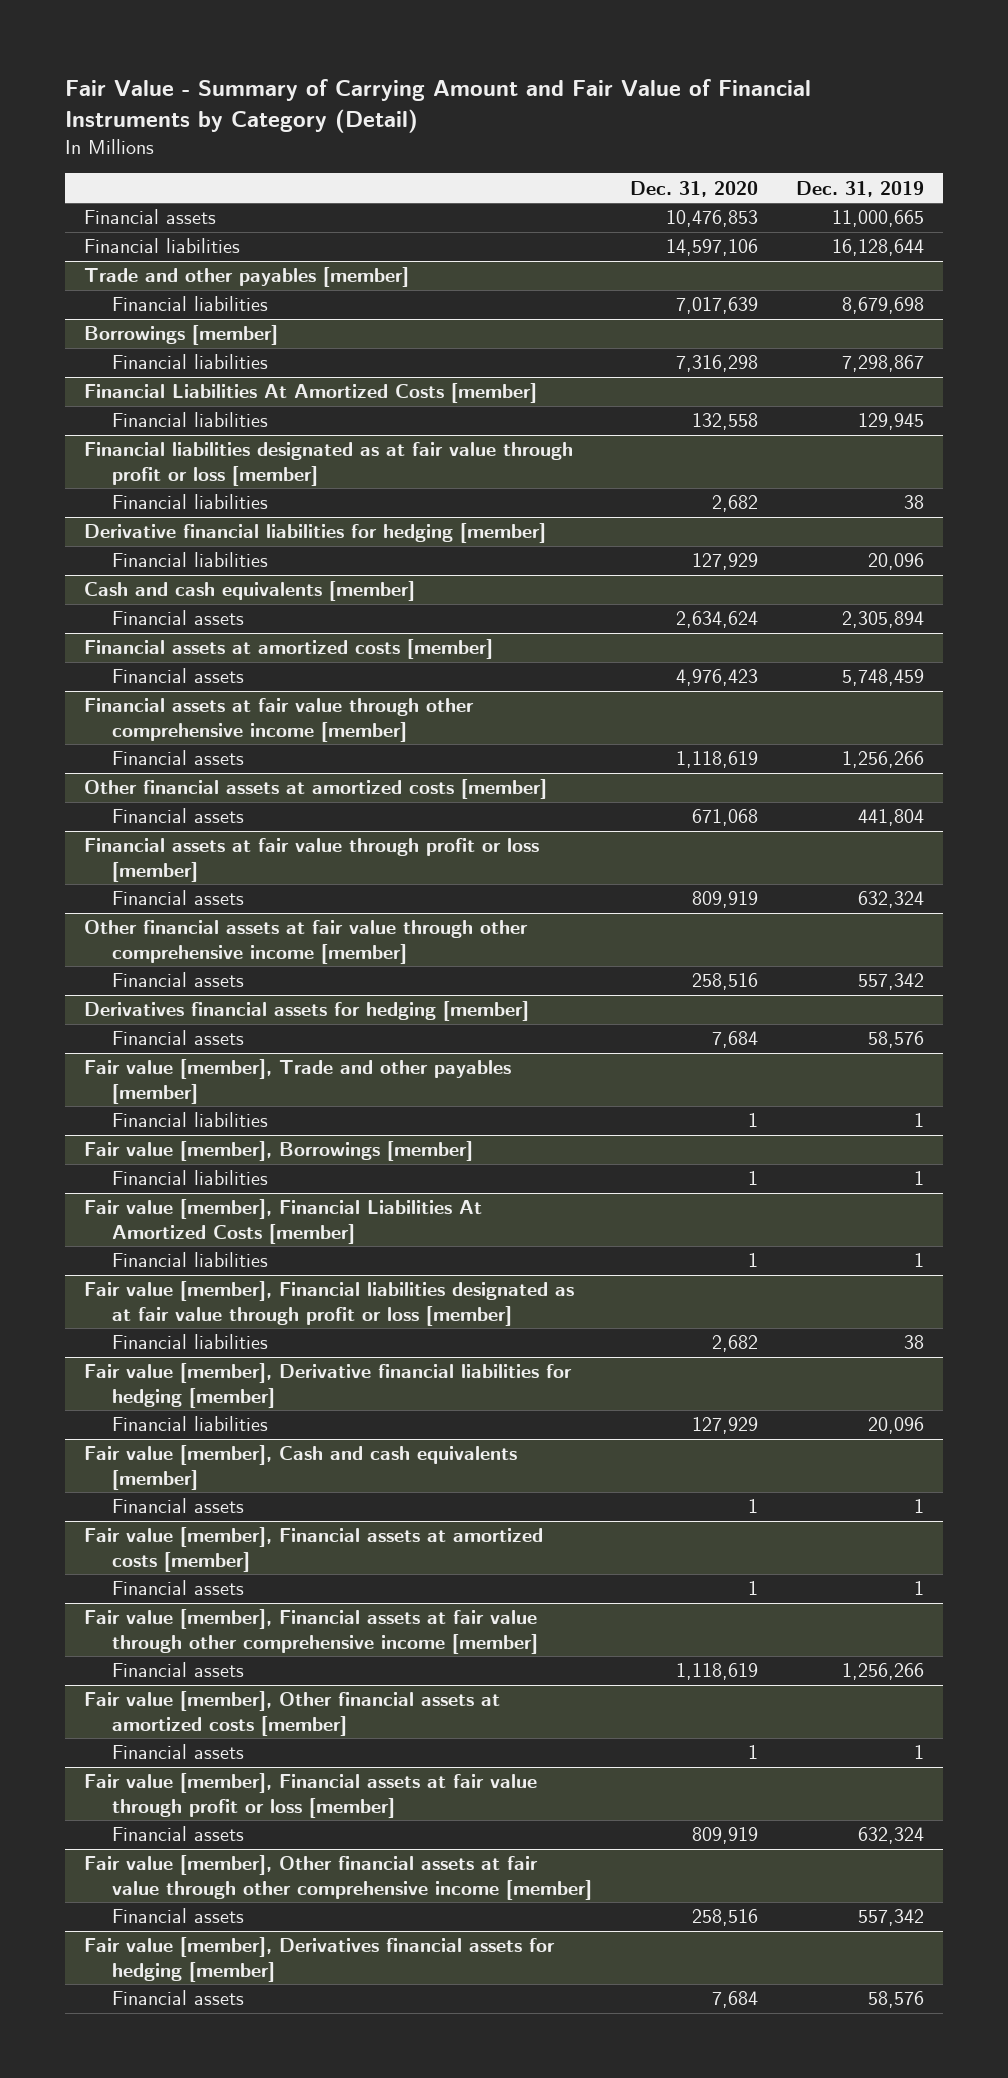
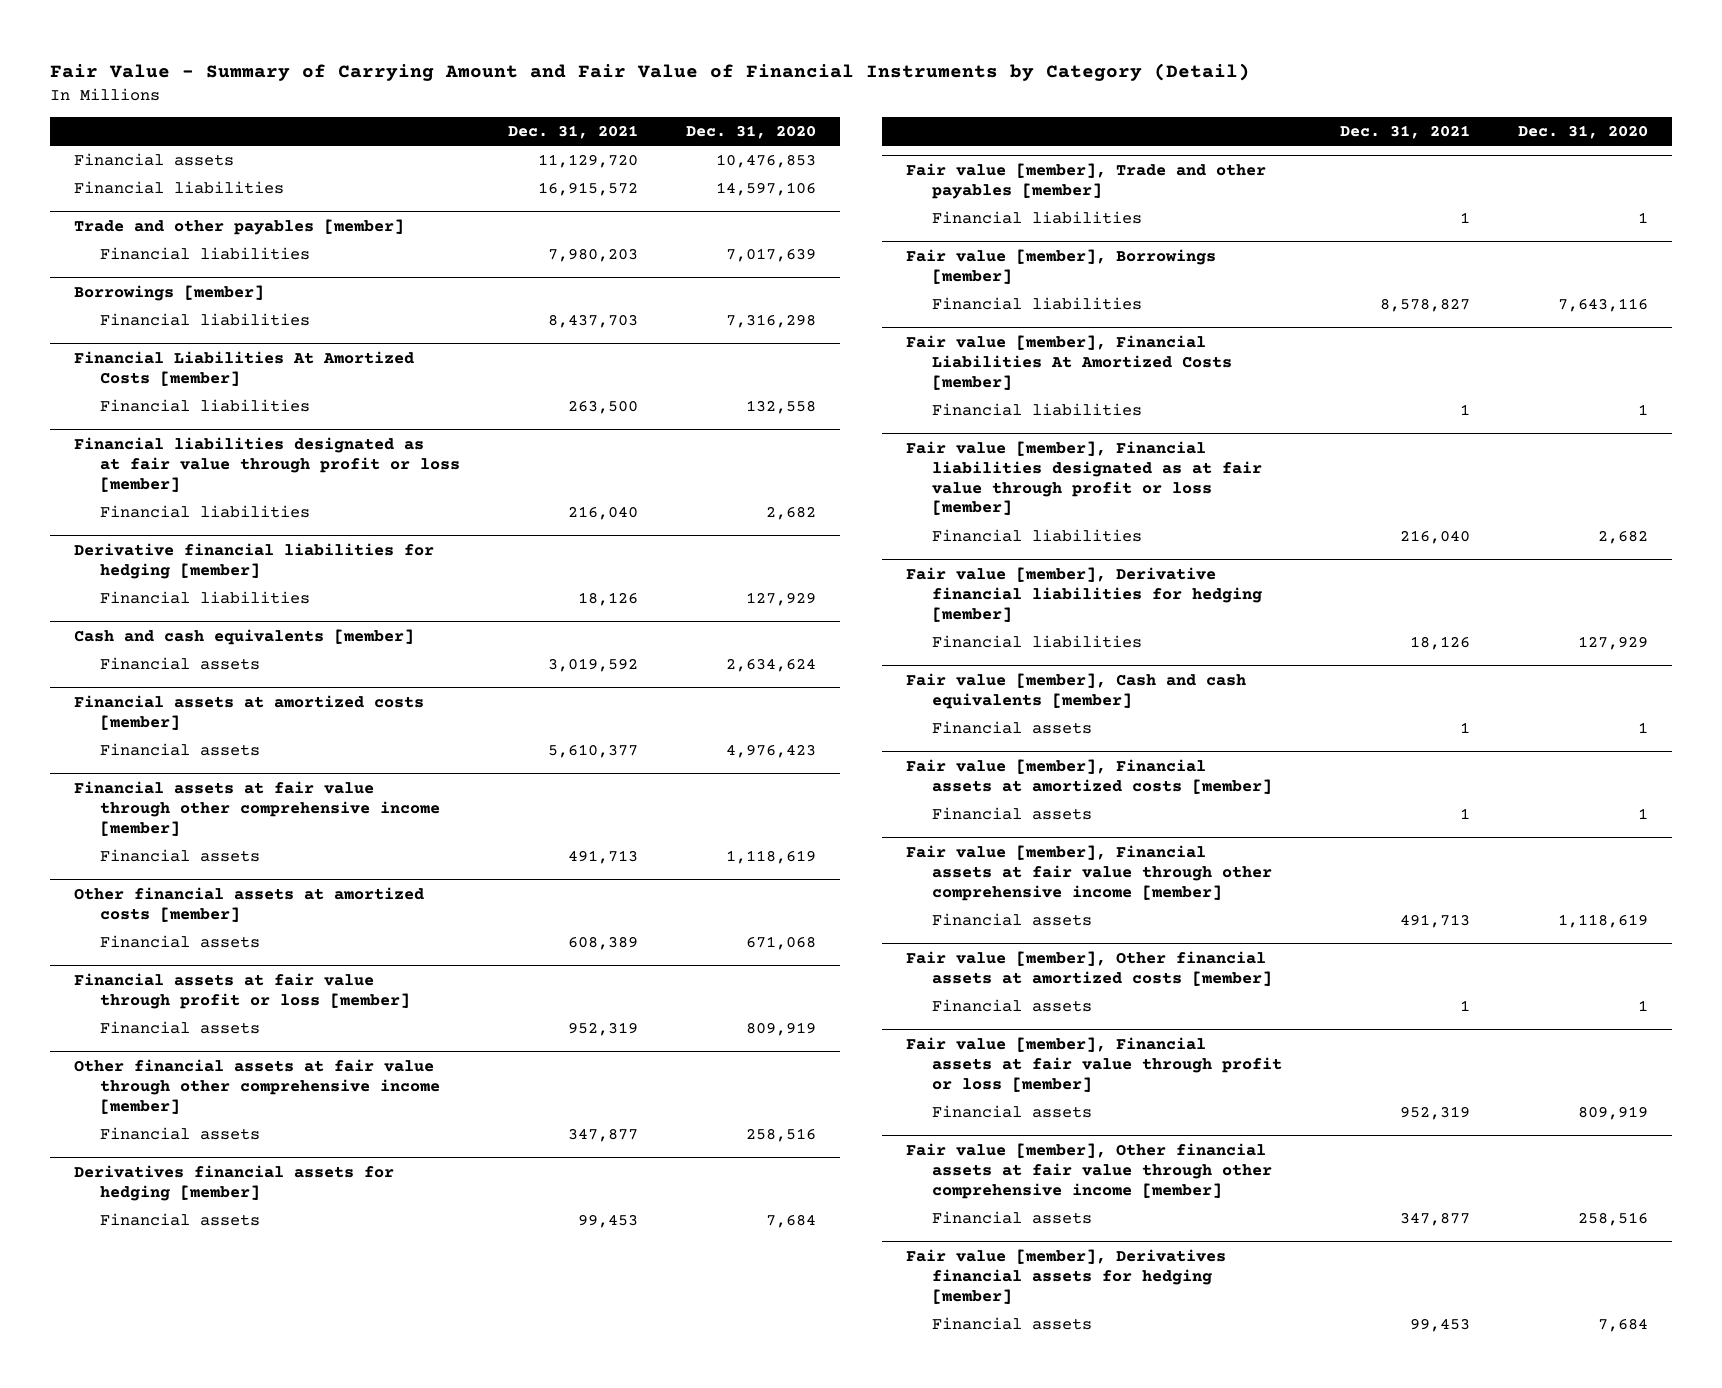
[795,180,924,197] Dec. 31, 2019 -> none
none -> [507,124,638,139] Dec. 31, 2021
[747,1171,758,1186] 1 -> [1557,298,1648,313] 7,643,116

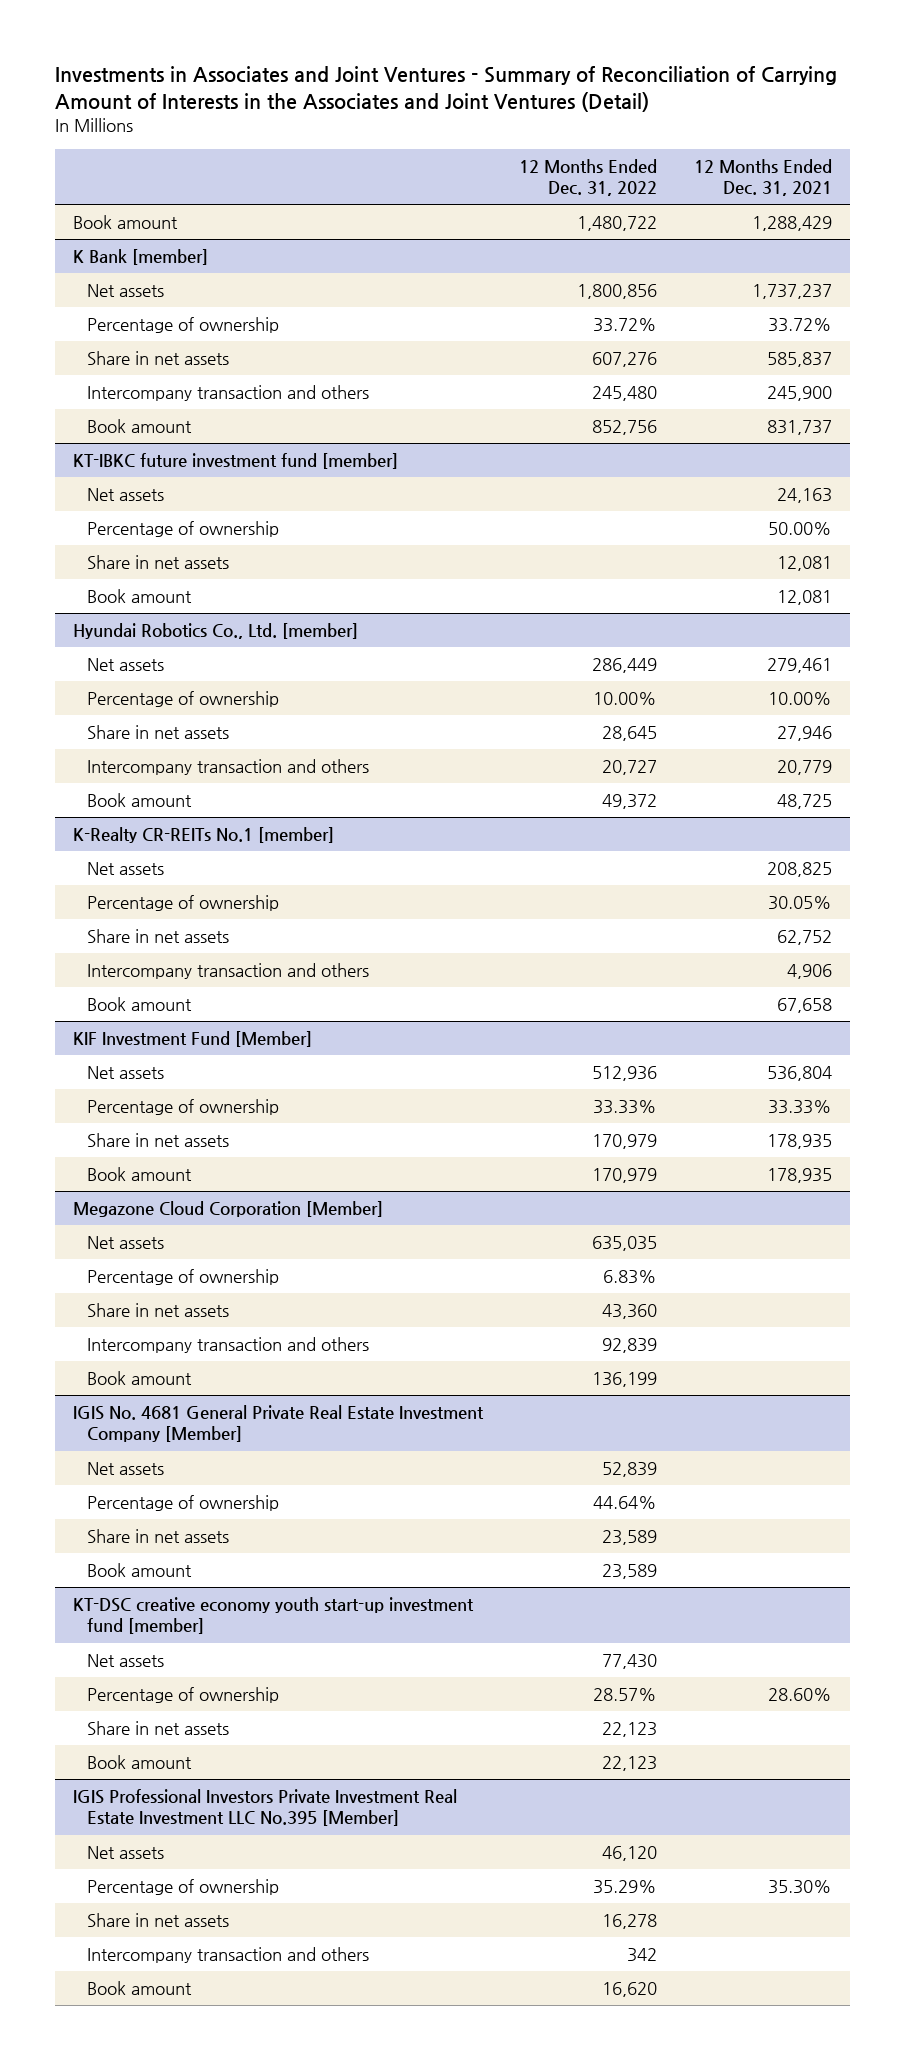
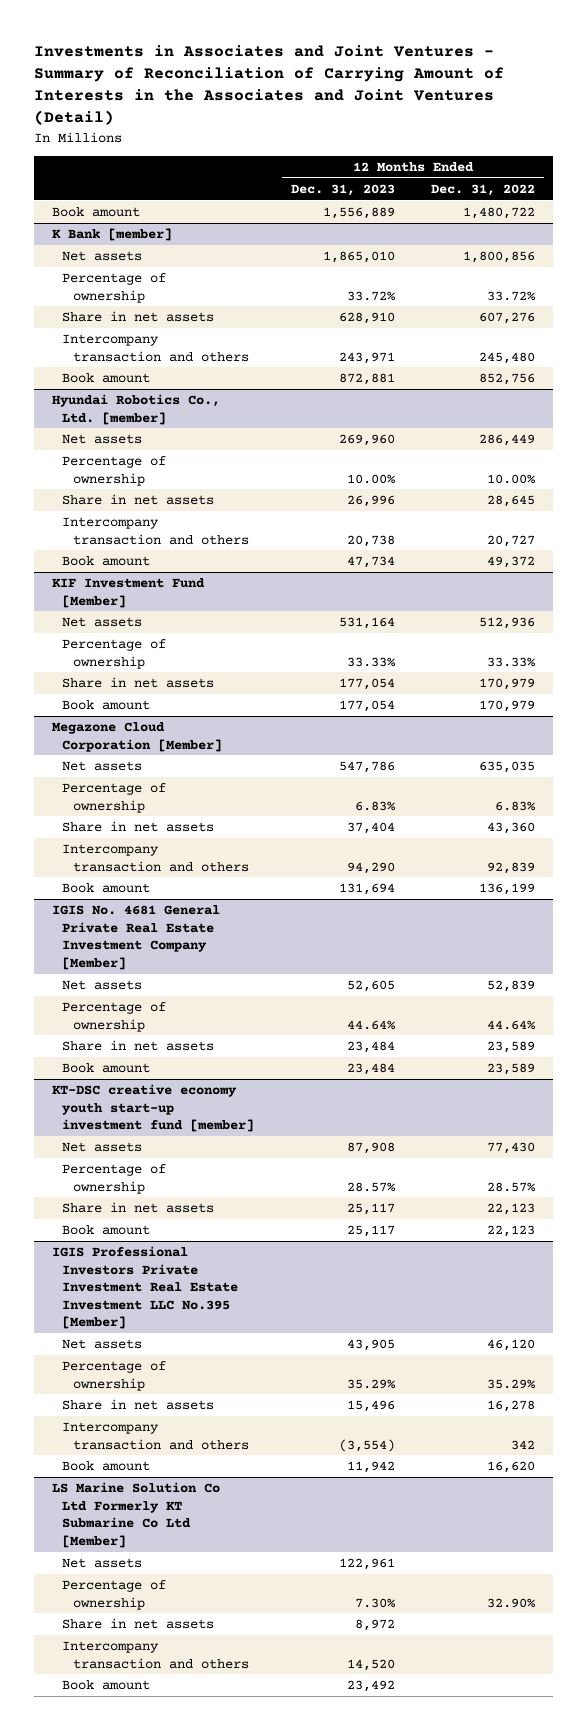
[693,158,832,196] 12 Months Ended Dec. 31, 2021 -> none
none -> [290,183,395,196] Dec. 31, 2023
[73,453,399,470] KT-IBKC future investment fund [member] -> none
[86,488,164,502] Net assets -> none
[86,521,279,538] Percentage of ownership -> none
[86,555,229,570] Share in net assets -> none
[86,589,192,604] Book amount -> none
[73,827,335,844] K-Realty CR-REITs No.1 [member] -> none
[86,862,164,876] Net assets -> none
[86,895,279,912] Percentage of ownership -> none
[86,929,229,944] Share in net assets -> none
[86,963,369,980] Intercompany transaction and others -> none
[86,997,192,1012] Book amount -> none
none -> [52,1482,221,1548] LS Marine Solution Co Ltd Formerly KT Submarine Co Ltd [Member]
none -> [62,1558,143,1569] Net assets
none -> [62,1580,167,1610] Percentage of ownership
none -> [62,1618,215,1630] Share in net assets
none -> [62,1641,249,1669] Intercompany transaction and others
none -> [62,1680,151,1691] Book amount

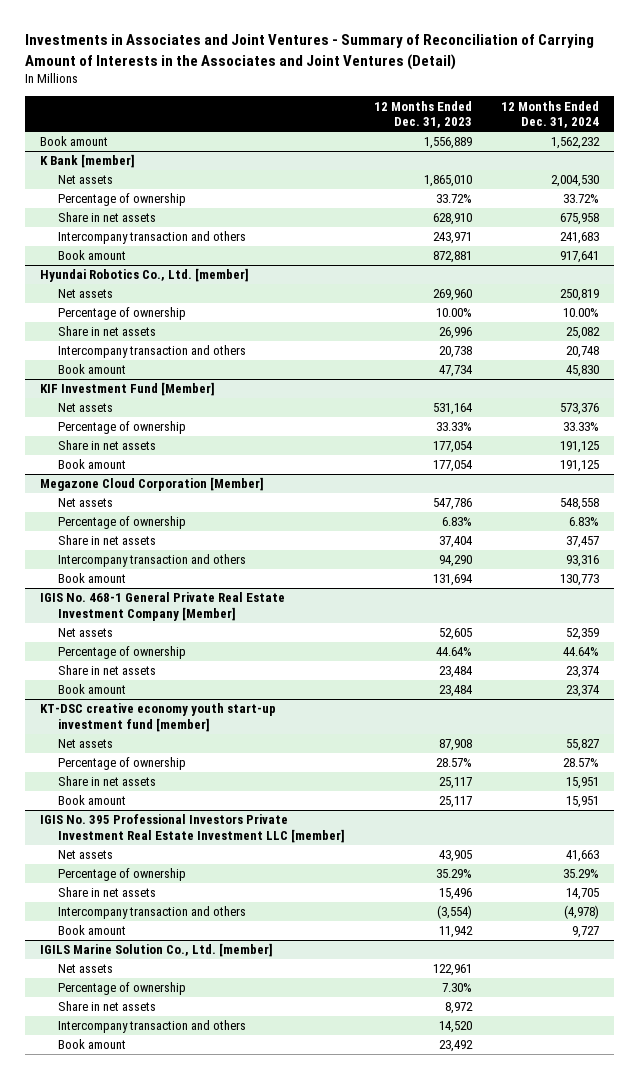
[430,183,535,196] Dec. 31, 2022 -> none
none -> [501,100,600,129] 12 Months Ended Dec. 31, 2024
[52,905,221,970] IGIS No. 4681 General Private Real Estate Investment Company [Member] -> [39,592,285,621] IGIS No. 468-1 General Private Real Estate Investment Company [Member]
[52,1246,239,1330] IGIS Professional Investors Private Investment Real Estate Investment LLC No.395 [Member] -> [39,814,346,843] IGIS No. 395 Professional Investors Private Investment Real Estate Investment LLC [member]
[52,1482,221,1548] LS Marine Solution Co Ltd Formerly KT Submarine Co Ltd [Member] -> [39,943,273,958] IGILS Marine Solution Co., Ltd. [member]

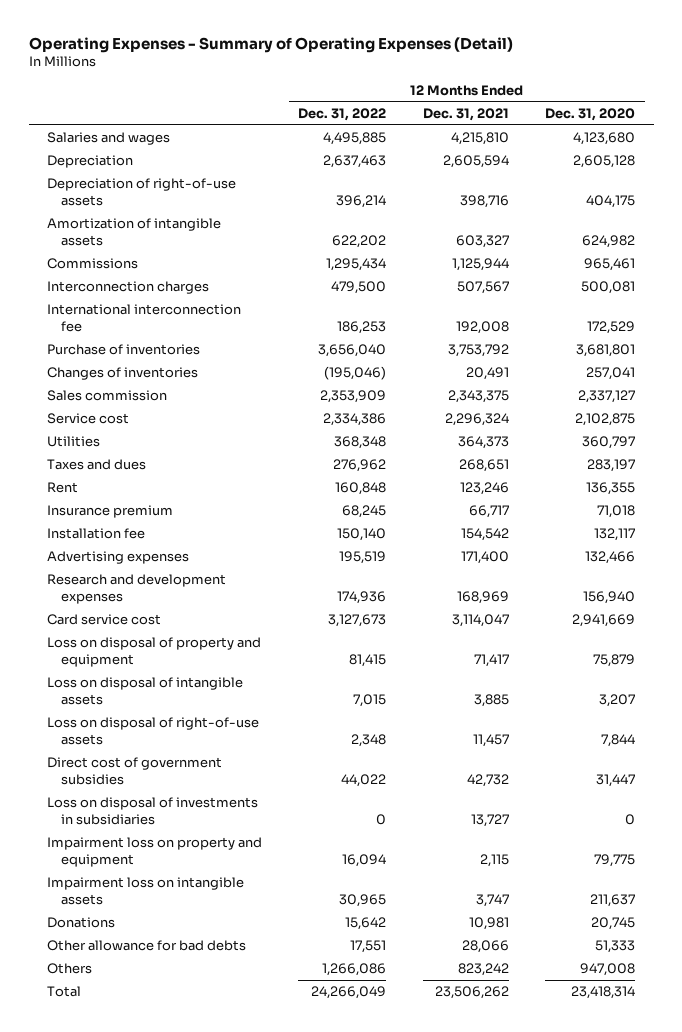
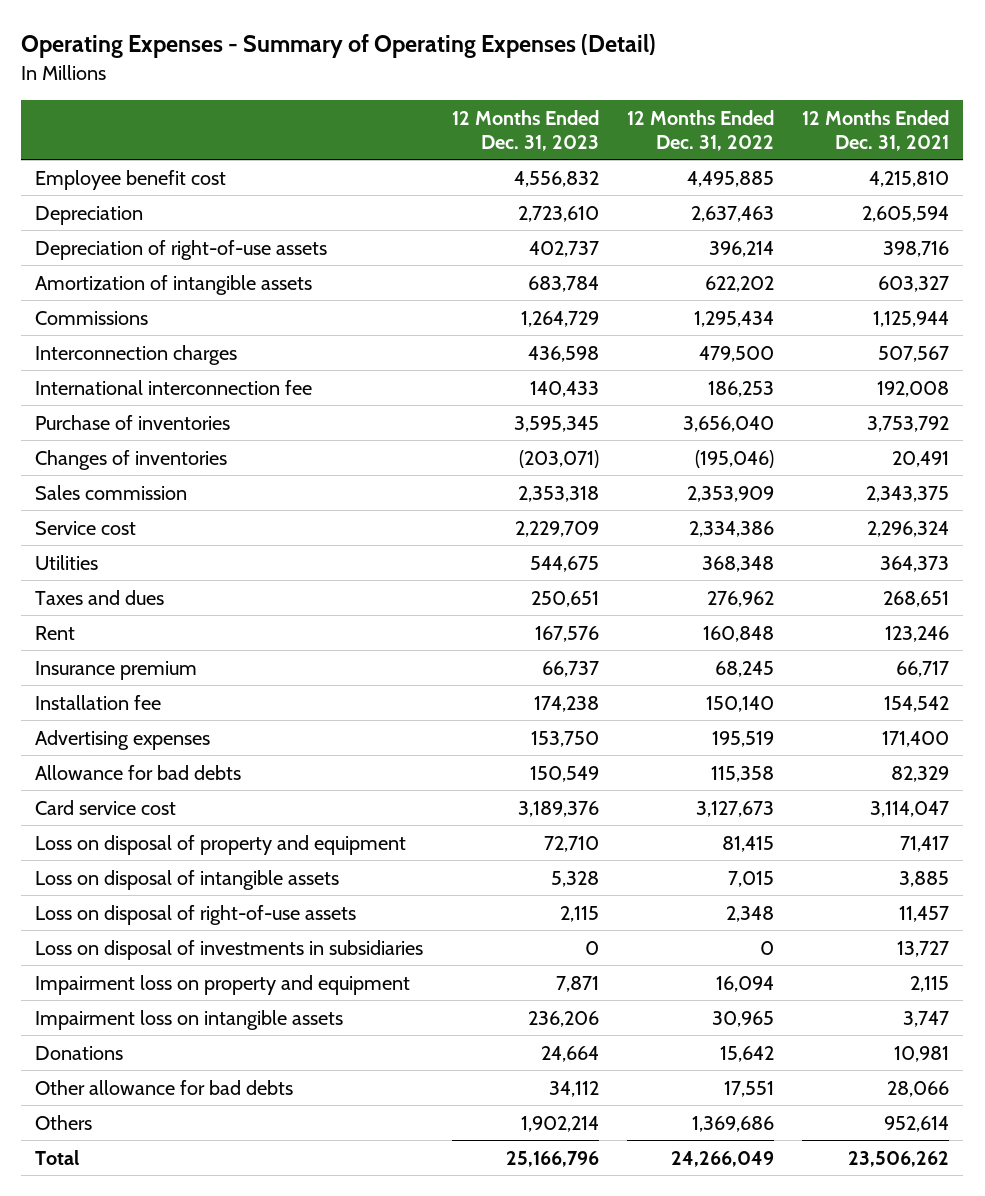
[545,107,636,121] Dec. 31, 2020 -> none
none -> [451,109,599,152] 12 Months Ended Dec. 31, 2023
[46,132,170,146] Salaries and wages -> [35,169,227,190] Employee benefit cost
[46,574,226,604] Research and development expenses -> none
none -> [35,764,242,780] Allowance for bad debts
[46,757,222,785] Direct cost of government subsidies -> none
[322,963,387,977] 1,266,086 -> [691,1115,774,1132] 1,369,686
[457,963,509,977] 823,242 -> [884,1115,950,1132] 952,614

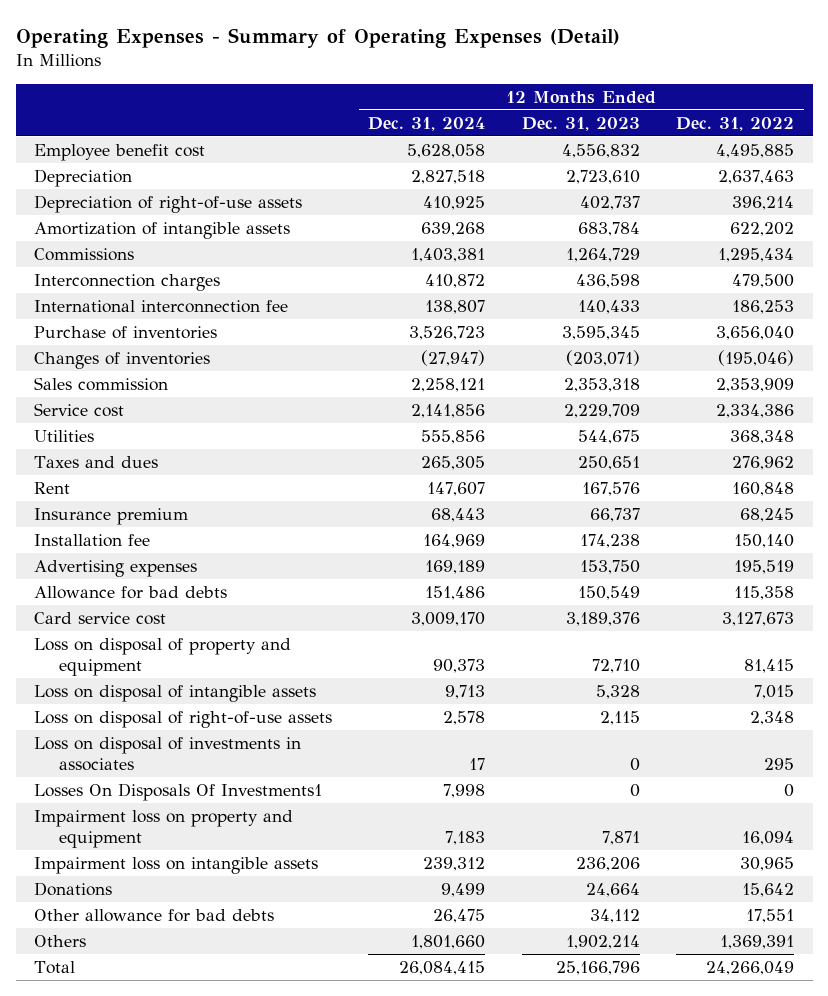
[802,109,950,152] 12 Months Ended Dec. 31, 2021 -> none
none -> [368,116,486,131] Dec. 31, 2024
[35,939,424,960] Loss on disposal of investments in subsidiaries -> [33,737,301,772] Loss on disposal of investments in associates
[759,940,774,955] 0 -> [764,758,795,771] 295
none -> [33,783,322,802] Losses On Disposals Of Investments1
[691,1115,774,1132] 1,369,686 -> [720,935,795,950] 1,369,391

